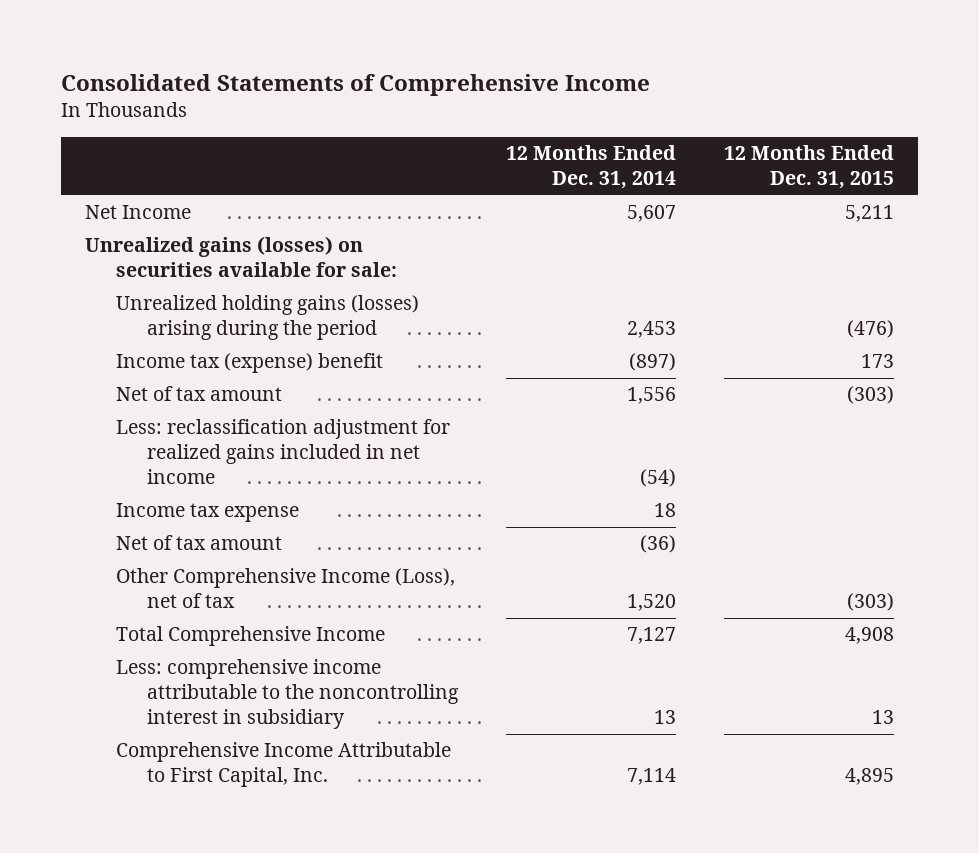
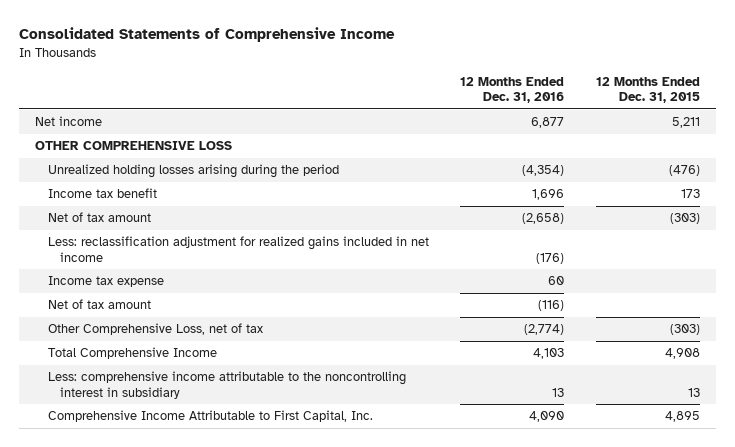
[506,145,677,190] 12 Months Ended Dec. 31, 2014 -> none
none -> [460,76,565,104] 12 Months Ended Dec. 31, 2016
[85,236,398,278] Unrealized gains (losses) on securities available for sale: -> none
[85,205,192,220] Net Income -> [35,116,103,127] Net income
none -> [35,141,233,151] OTHER COMPREHENSIVE LOSS
[116,295,420,341] Unrealized holding gains (losses) arising during the period -> [47,164,339,179] Unrealized holding losses arising during the period
[116,353,384,374] Income tax (expense) benefit -> [47,188,157,199] Income tax benefit
[116,568,456,609] Other Comprehensive Income (Loss), net of tax -> [47,323,263,336] Other Comprehensive Loss, net of tax

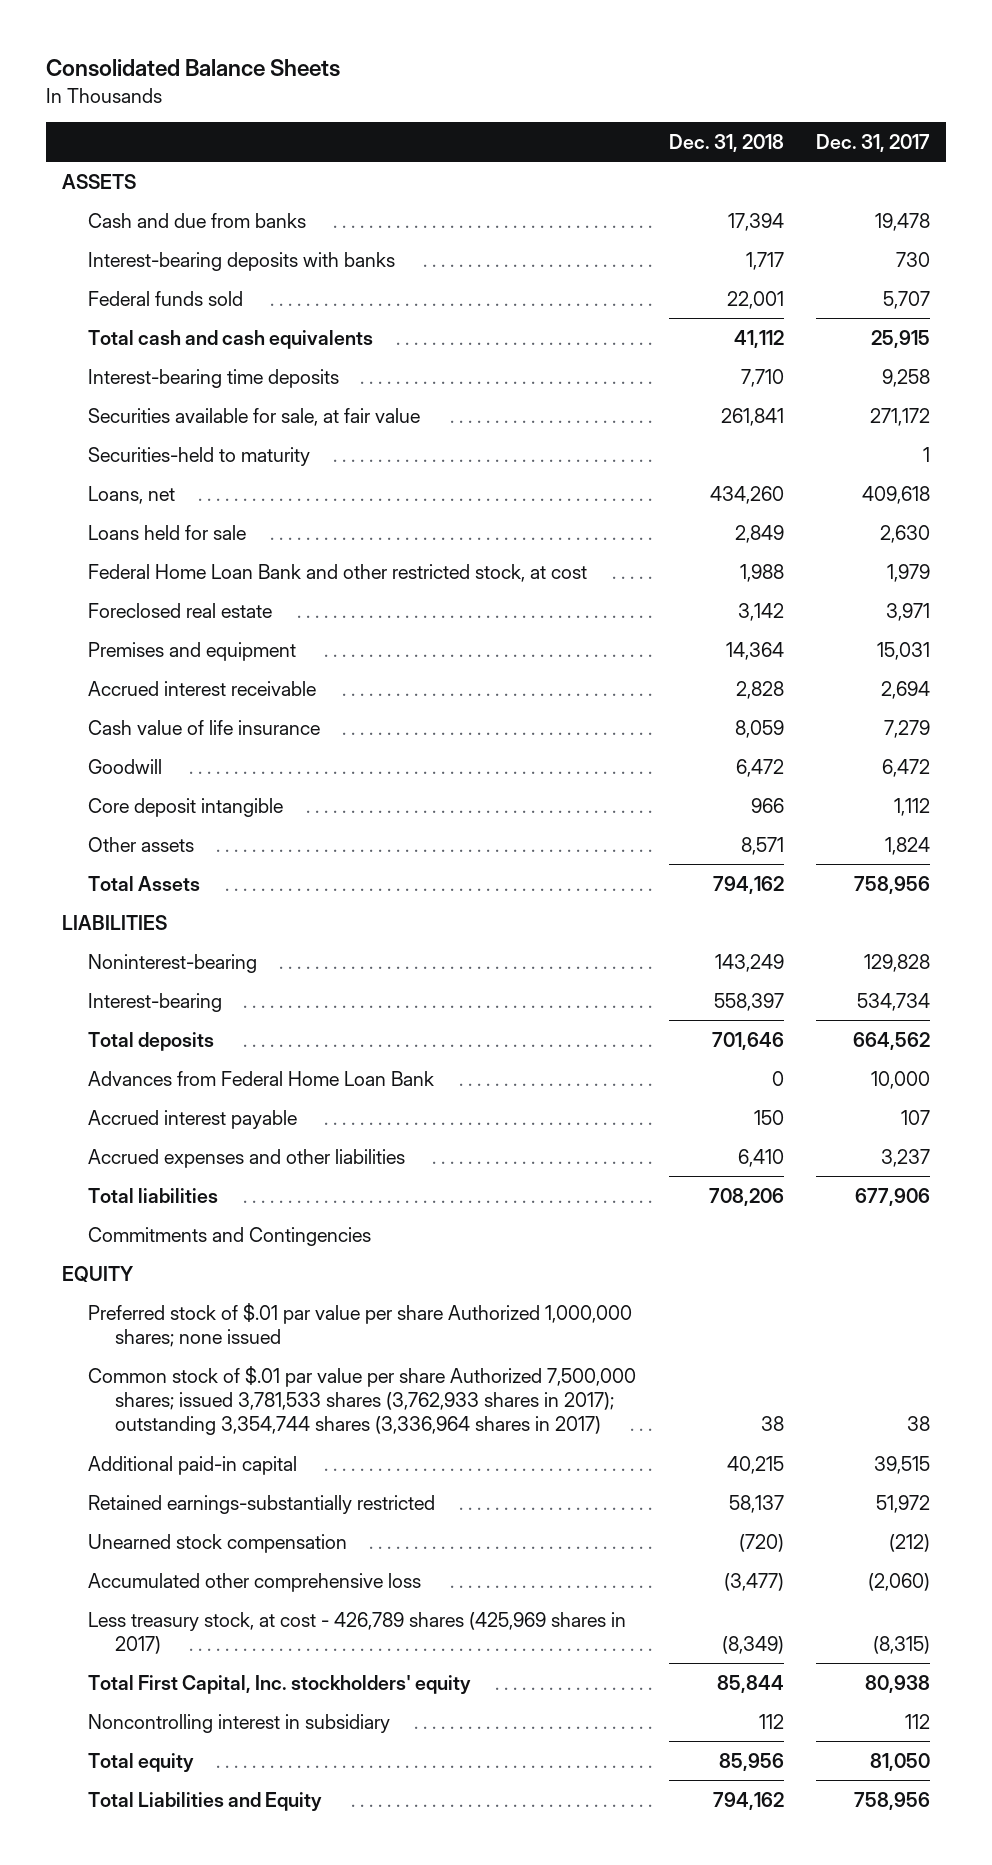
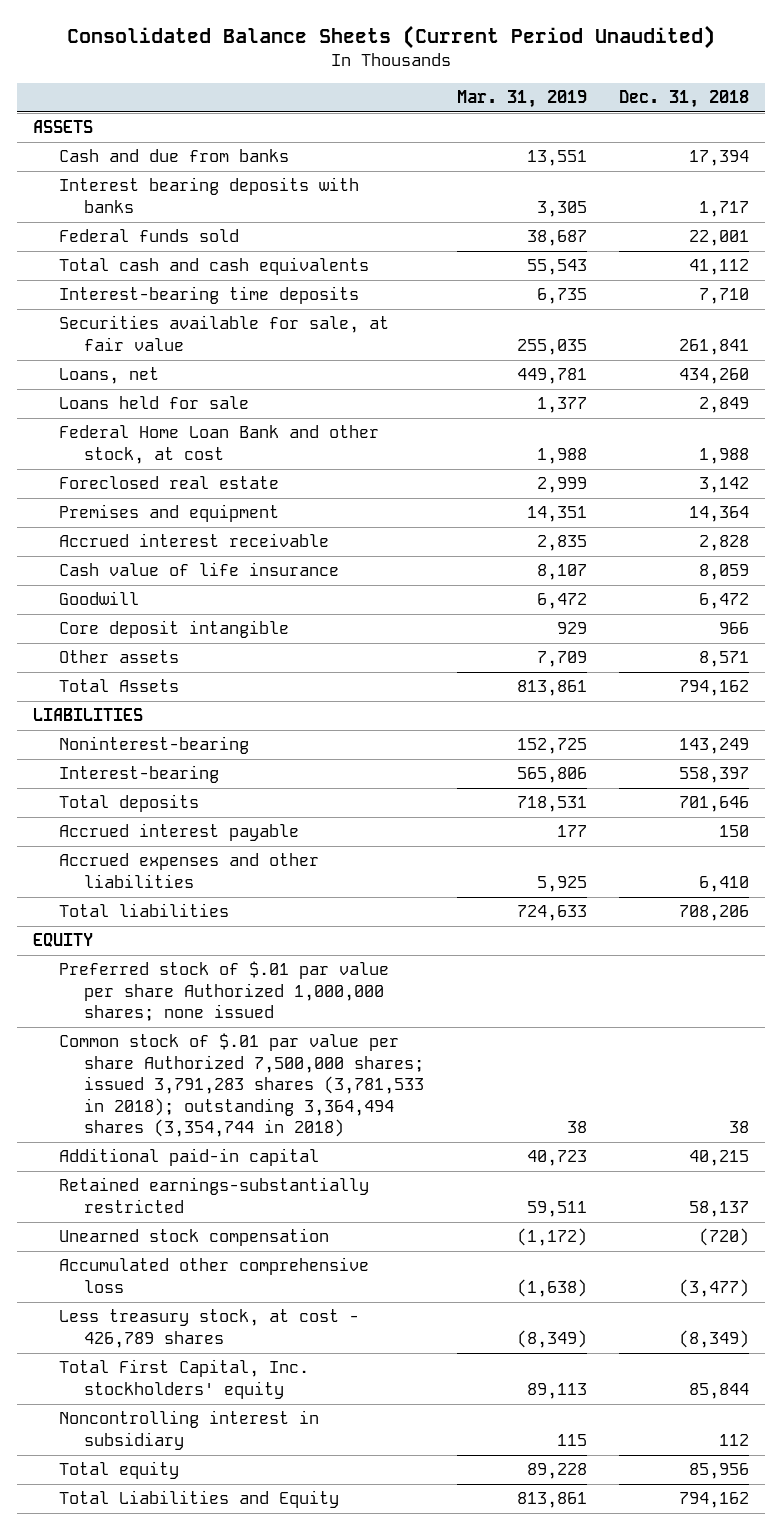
[45,59,340,78] Consolidated Balance Sheets -> [67,24,716,49] Consolidated Balance Sheets (Current Period Unaudited)
[815,133,930,152] Dec. 31, 2017 -> none
none -> [456,89,587,108] Mar. 31, 2019
[88,251,396,271] Interest-bearing deposits with banks -> [58,177,359,213] Interest bearing deposits with banks
[88,446,311,466] Securities-held to maturity -> none
[88,563,588,582] Federal Home Loan Bank and other restricted stock, at cost -> [58,425,379,464] Federal Home Loan Bank and other stock, at cost
[88,1070,435,1086] Advances from Federal Home Loan Bank -> none
[88,1226,372,1246] Commitments and Contingencies -> none
[88,1365,637,1436] Common stock of $.01 par value per share Authorized 7,500,000 shares; issued 3,781,533 shares (3,762,933 shares in 2017); outstanding 3,354,744 shares (3,336,964 shares in 2017) -> [58,1033,425,1138] Common stock of $.01 par value per share Authorized 7,500,000 shares; issued 3,791,283 shares (3,781,533 in 2018); outstanding 3,364,494 shares (3,354,744 in 2018)
[88,1611,627,1655] Less treasury stock, at cost - 426,789 shares (425,969 shares in 2017) -> [58,1309,359,1348] Less treasury stock, at cost - 426,789 shares

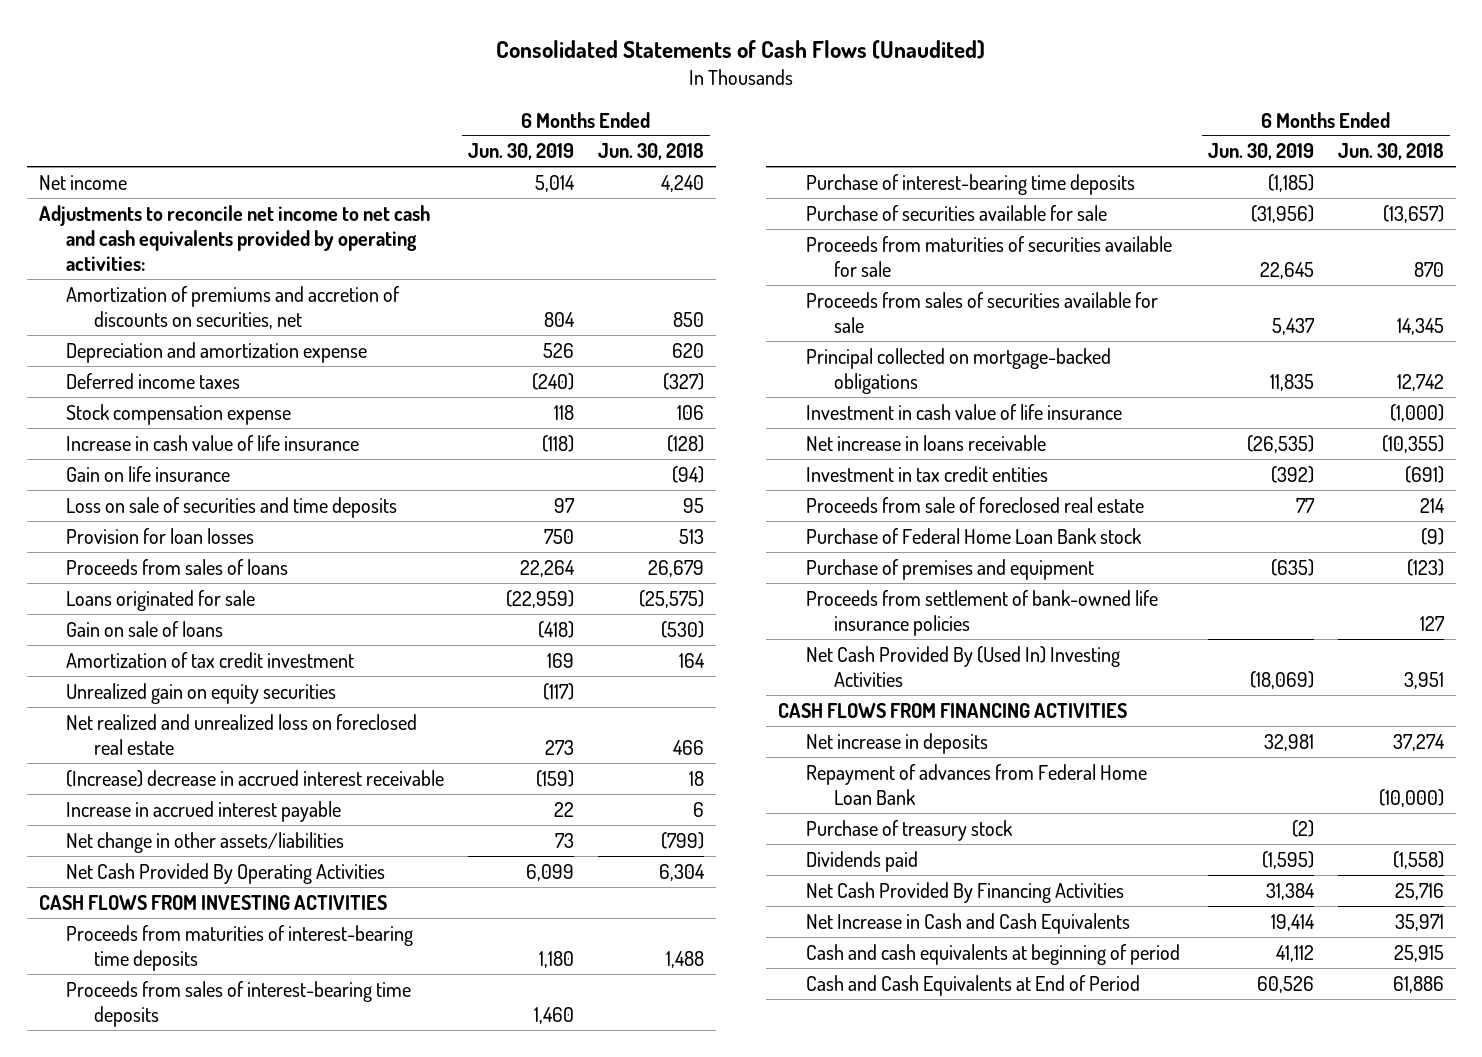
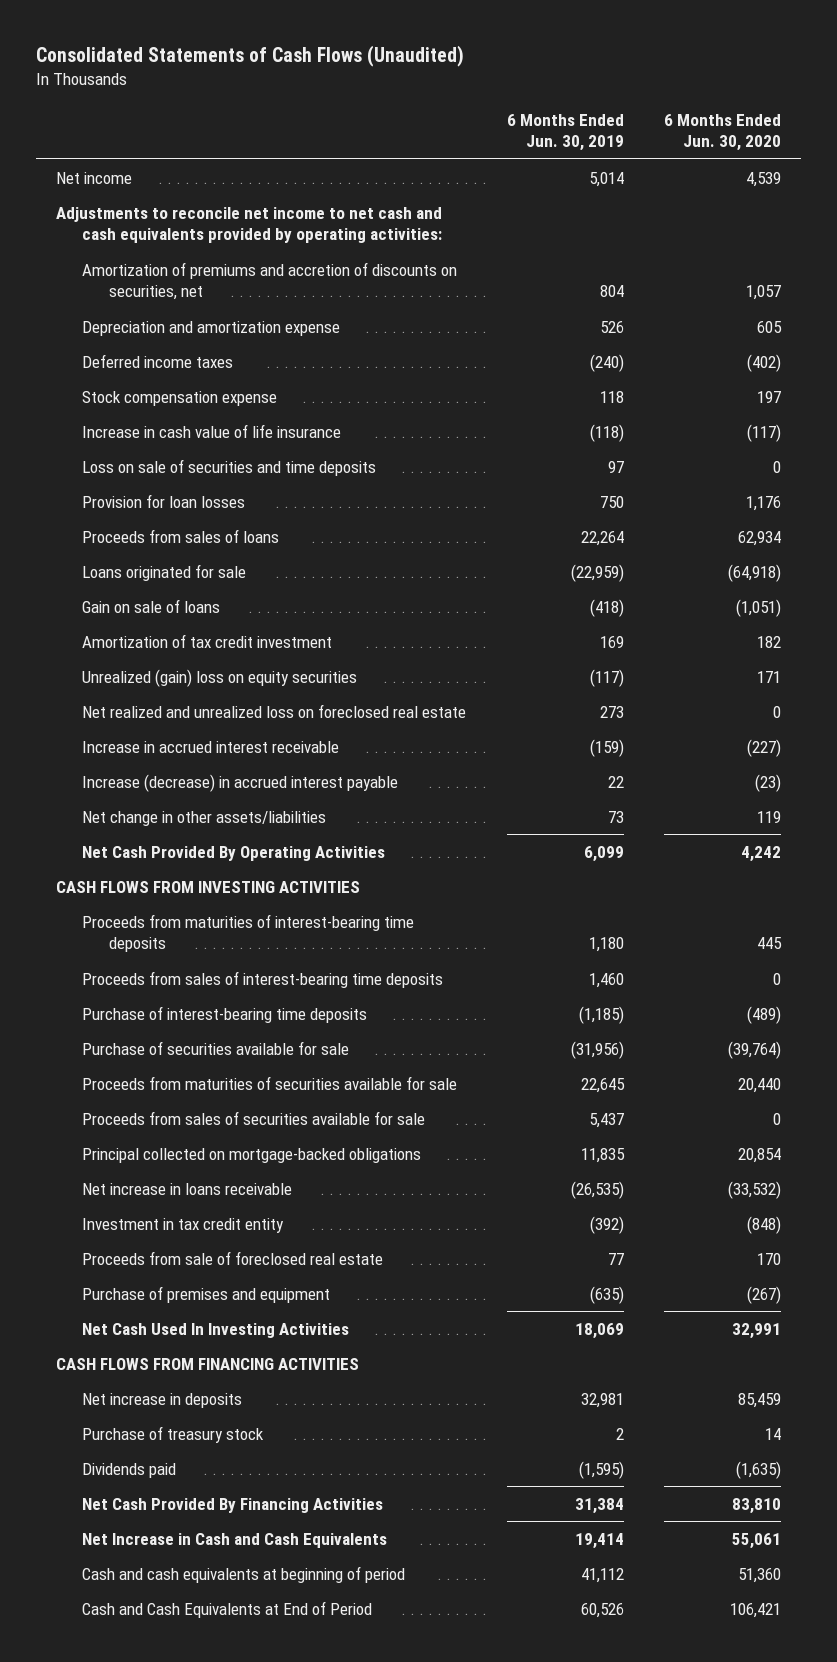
[598,143,705,161] Jun. 30, 2018 -> none
none -> [664,113,782,152] 6 Months Ended Jun. 30, 2020
[66,465,231,482] Gain on life insurance -> none
[66,682,337,704] Unrealized gain on equity securities -> [82,668,358,687] Unrealized (gain) loss on equity securities
[66,769,445,787] (Increase) decrease in accrued interest receivable -> [82,740,340,753] Increase in accrued interest receivable
[66,800,342,822] Increase in accrued interest payable -> [82,773,399,792] Increase (decrease) in accrued interest payable
[805,403,1122,420] Investment in cash value of life insurance -> none
[805,465,1048,482] Investment in tax credit entities -> [82,1217,285,1233] Investment in tax credit entity
[805,527,1142,544] Purchase of Federal Home Loan Bank stock -> none
[805,589,1158,636] Proceeds from settlement of bank-owned life insurance policies -> none
[805,645,1120,687] Net Cash Provided By (Used In) Investing Activities -> [82,1322,350,1338] Net Cash Used In Investing Activities
[1249,670,1314,689] (18,069) -> [574,1322,624,1339] 18,069
[805,763,1147,805] Repayment of advances from Federal Home Loan Bank -> none
[1291,819,1314,837] (2) -> [615,1427,624,1440] 2

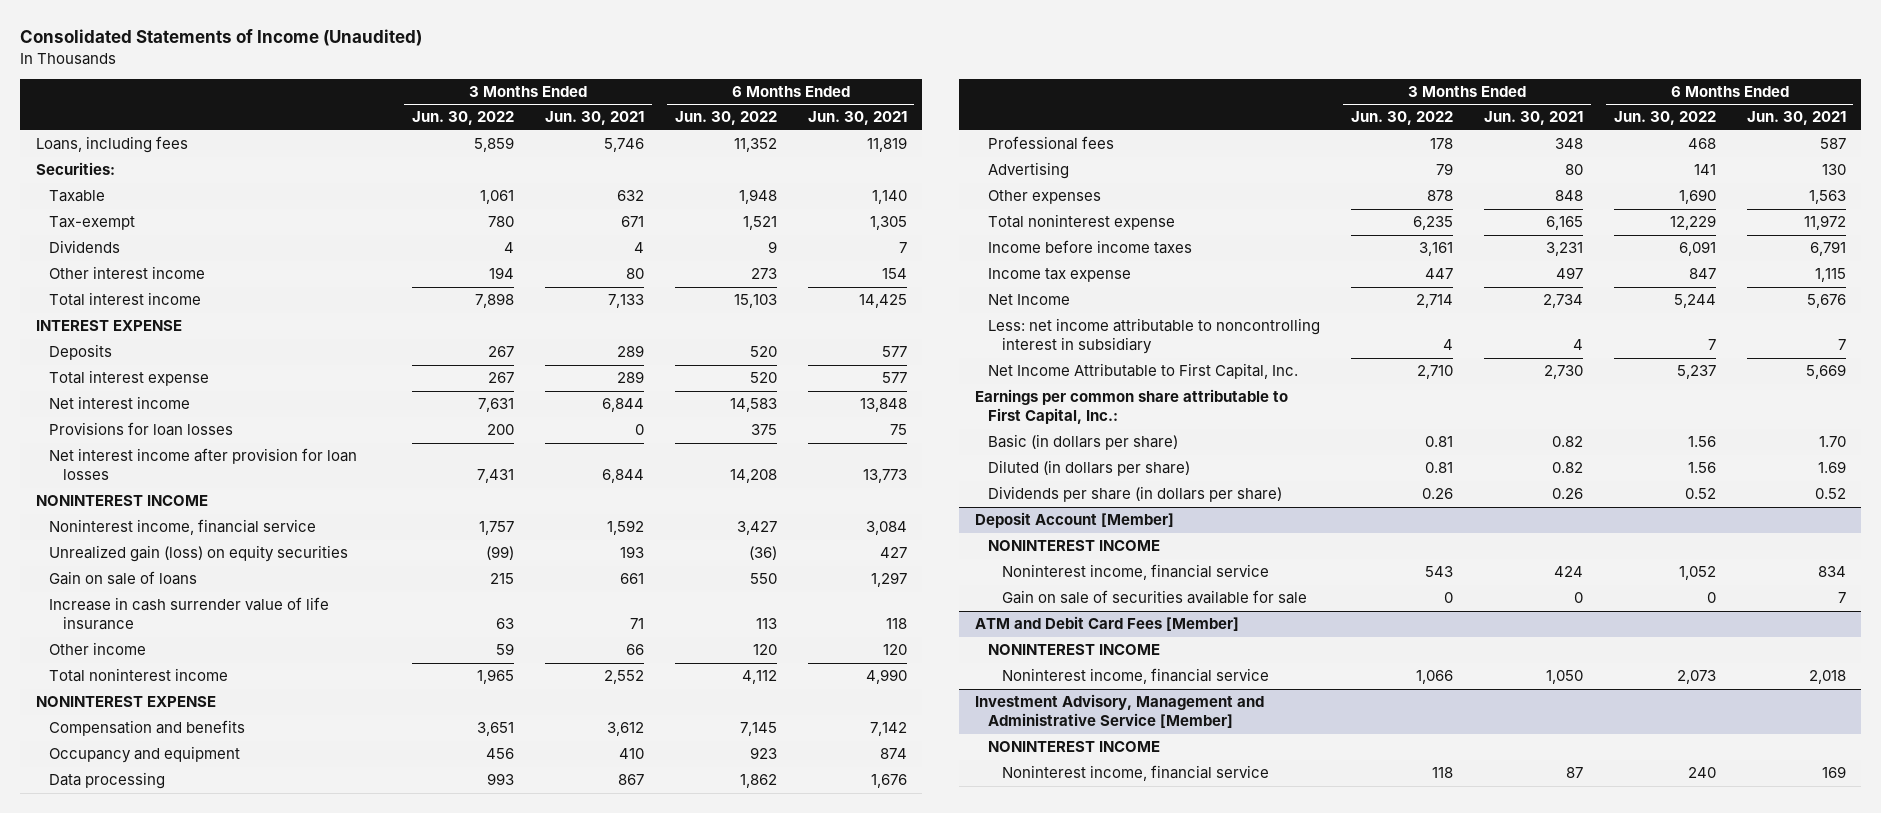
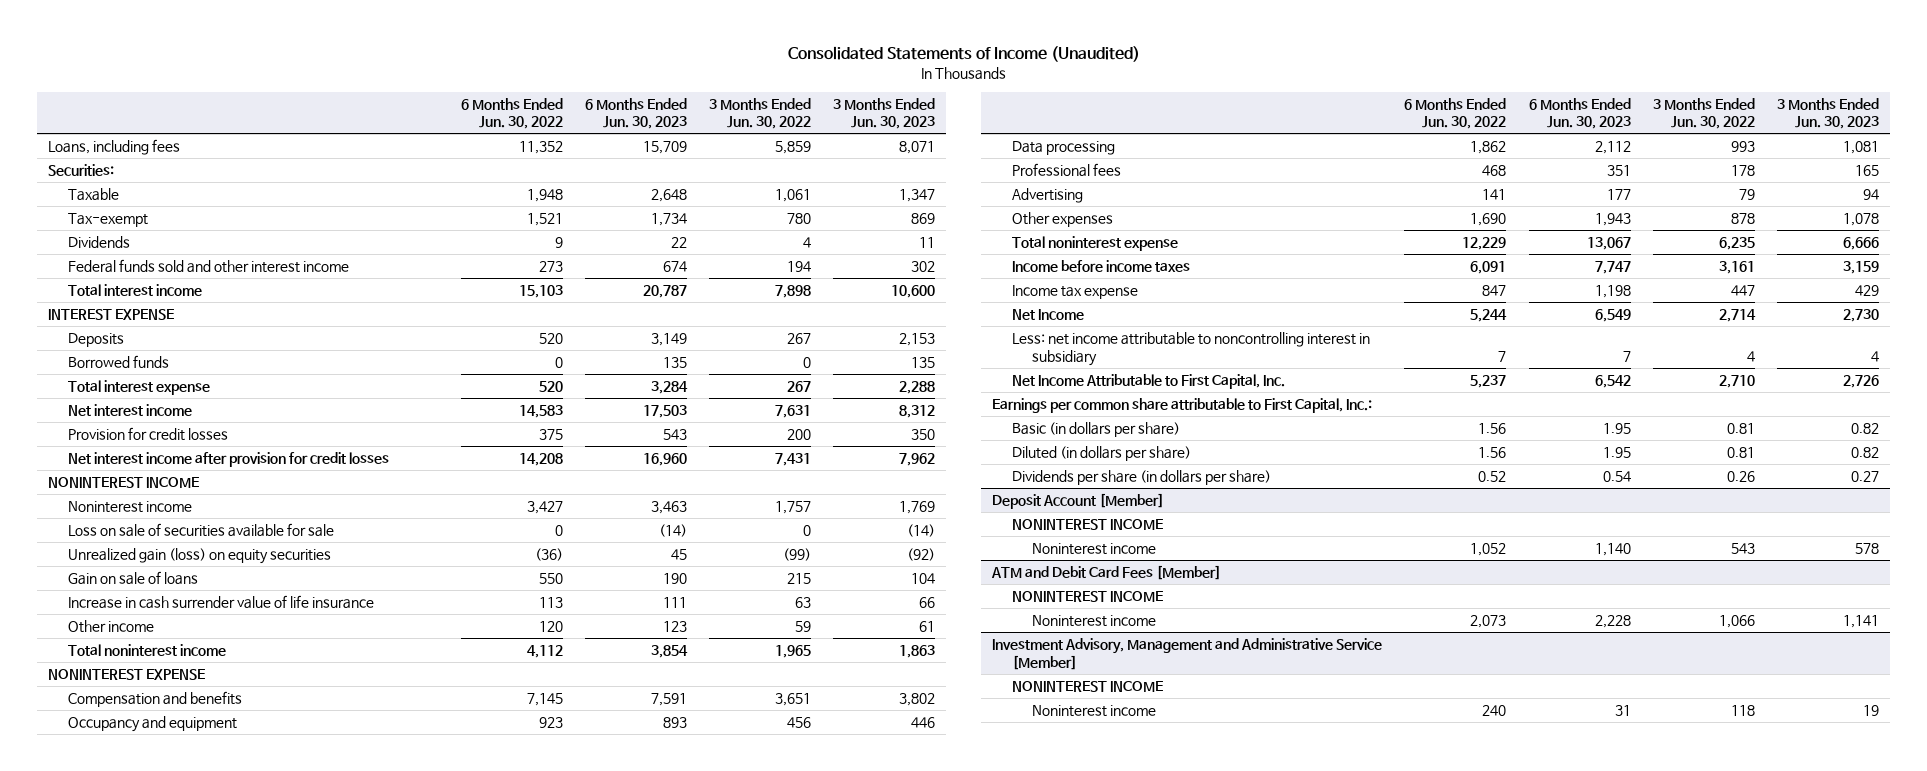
[544,111,644,126] Jun. 30, 2021 -> none
[807,111,907,126] Jun. 30, 2021 -> none
none -> [584,97,687,130] 6 Months Ended Jun. 30, 2023
none -> [833,97,936,130] 3 Months Ended Jun. 30, 2023
[49,266,206,280] Other interest income -> [68,259,350,274] Federal funds sold and other interest income
none -> [68,355,170,369] Borrowed funds
[49,422,234,437] Provisions for loan losses -> [68,427,229,442] Provision for credit losses
[49,448,358,481] Net interest income after provision for loan losses -> [68,452,390,468] Net interest income after provision for credit losses
[49,519,317,536] Noninterest income, financial service -> [68,501,193,514] Noninterest income
none -> [68,523,335,538] Loss on sale of securities available for sale
[1001,590,1307,605] Gain on sale of securities available for sale -> none
[1001,564,1269,581] Noninterest income, financial service -> [1031,543,1156,556] Noninterest income
[1001,668,1269,685] Noninterest income, financial service -> [1031,615,1156,628] Noninterest income
[1001,765,1269,782] Noninterest income, financial service -> [1031,705,1156,718] Noninterest income

